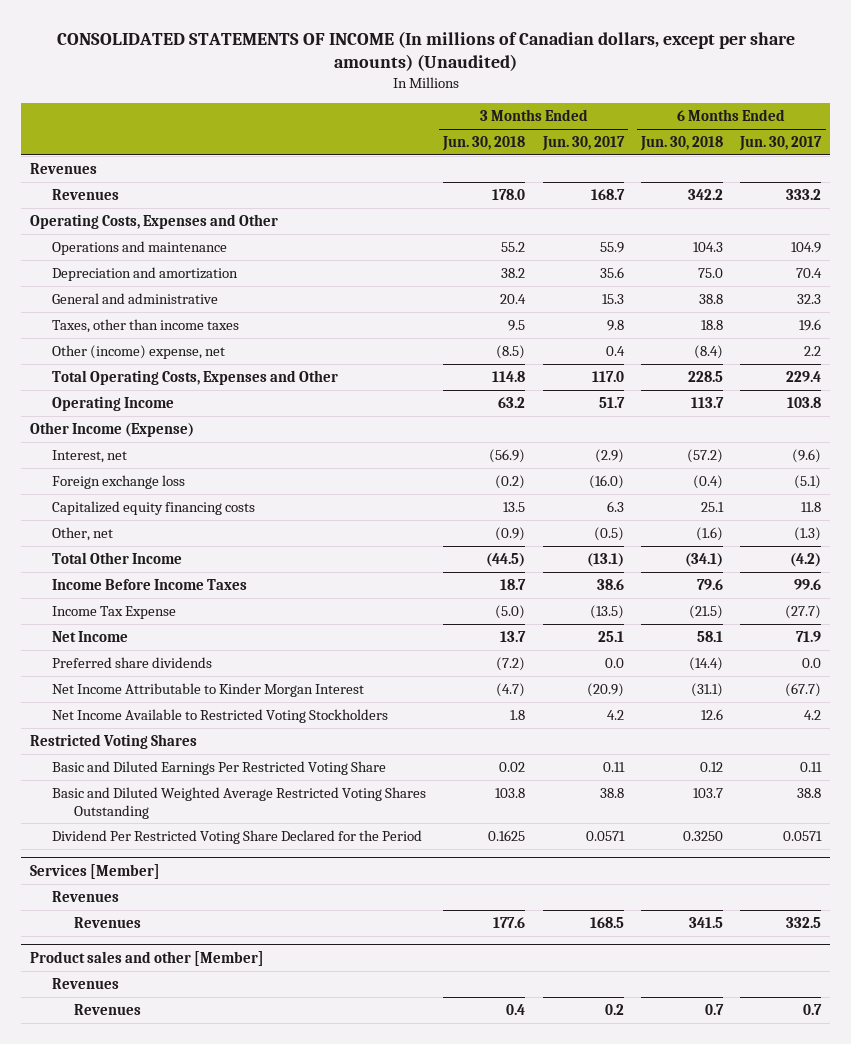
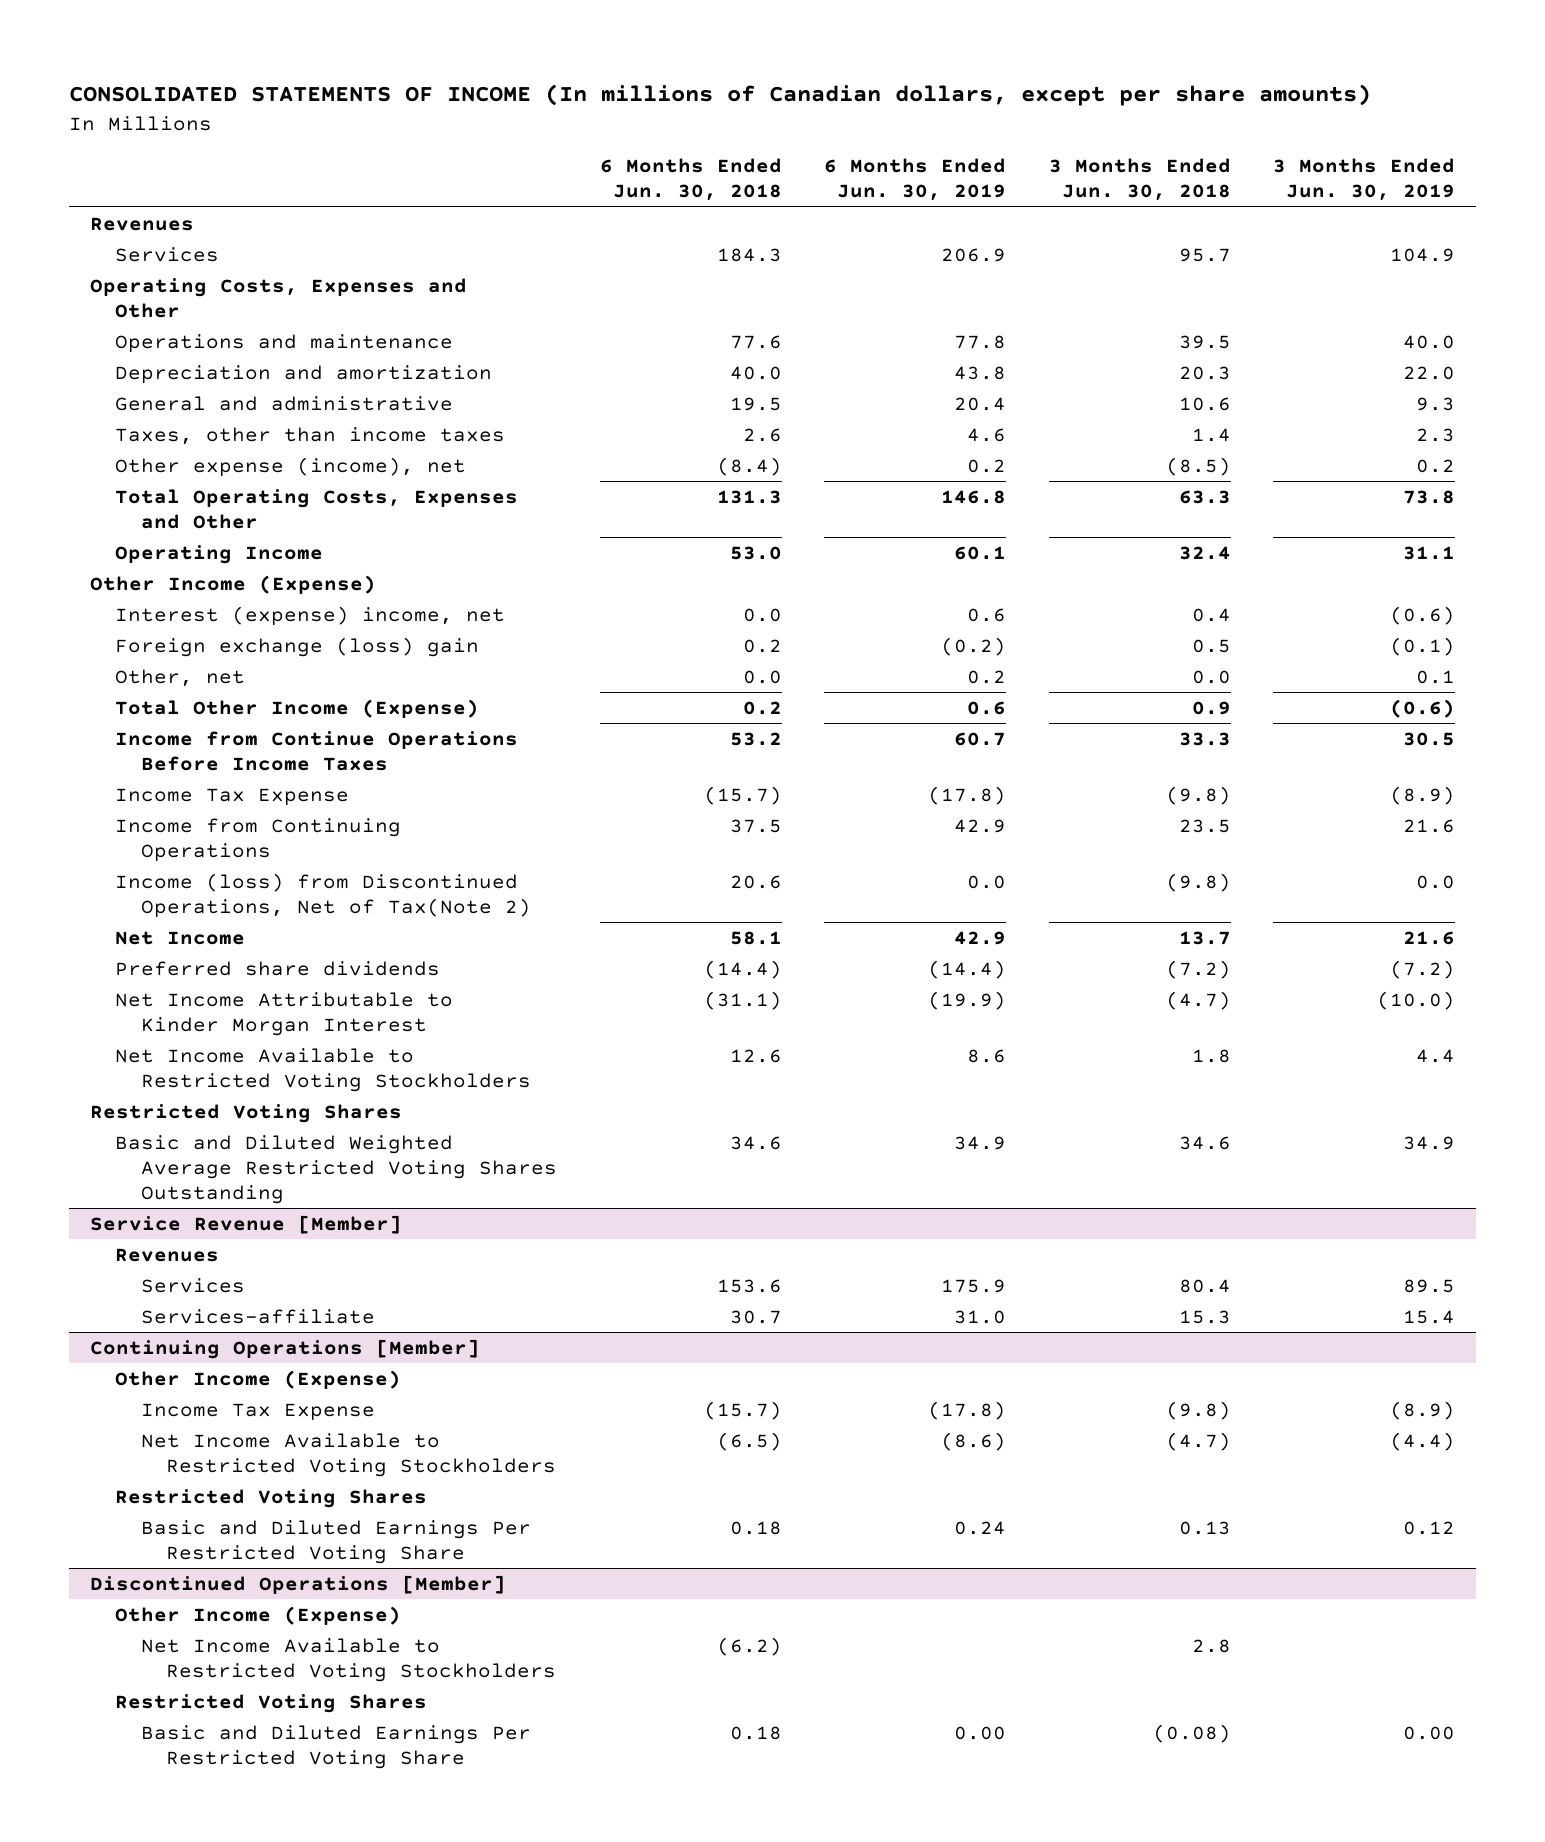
[56,30,795,72] CONSOLIDATED STATEMENTS OF INCOME (In millions of Canadian dollars, except per share amounts) (Unaudited) -> [68,84,1371,107] CONSOLIDATED STATEMENTS OF INCOME (In millions of Canadian dollars, except per share amounts)
[541,136,625,152] Jun. 30, 2017 -> none
[739,136,823,152] Jun. 30, 2017 -> none
none -> [824,158,1007,202] 6 Months Ended Jun. 30, 2019
none -> [1273,158,1456,202] 3 Months Ended Jun. 30, 2019
[52,188,120,200] Revenues -> none
none -> [115,246,220,262] Services
[501,241,526,252] 55.2 -> [1178,334,1231,349] 39.5
[693,241,724,252] 104.3 -> [729,334,782,349] 77.6
[501,267,526,278] 38.2 -> [1178,365,1231,380] 20.3
[698,267,724,278] 75.0 -> [729,365,782,380] 40.0
[500,293,527,304] 20.4 -> [1178,396,1231,411] 10.6
[699,293,724,304] 38.8 -> [729,396,782,411] 19.5
[508,319,526,331] 9.5 -> [1191,427,1231,442] 1.4
[701,319,724,330] 18.8 -> [742,427,782,442] 2.6
[52,344,226,359] Other (income) expense, net -> [115,456,467,477] Other expense (income), net
[492,370,526,382] 114.8 -> [1178,489,1231,504] 63.3
[688,370,724,382] 228.5 -> [716,489,782,504] 131.3
[498,396,526,408] 63.2 -> [1178,545,1231,560] 32.4
[691,396,725,408] 113.7 -> [729,545,782,560] 53.0
[52,500,256,515] Capitalized equity financing costs -> none
[52,449,128,463] Interest, net -> [115,605,506,626] Interest (expense) income, net
[489,448,526,463] (56.9) -> [1191,607,1231,622] 0.4
[687,448,724,463] (57.2) -> [742,607,782,622] 0.0
[52,474,186,489] Foreign exchange loss -> [115,636,480,657] Foreign exchange (loss) gain
[495,474,526,489] (0.2) -> [1191,638,1231,653] 0.5
[693,474,724,489] (0.4) -> [742,638,782,653] 0.2
[495,526,526,541] (0.9) -> [1191,669,1231,684] 0.0
[696,526,724,541] (1.6) -> [742,669,782,684] 0.0
[52,551,183,564] Total Other Income -> [115,698,480,718] Total Other Income (Expense)
[486,552,526,567] (44.5) -> [1191,700,1231,715] 0.9
[685,552,724,567] (34.1) -> [742,700,782,715] 0.2
[52,578,248,590] Income Before Income Taxes -> [115,730,519,771] Income from Continue Operations Before Income Taxes
[500,578,527,590] 18.7 -> [1178,731,1231,746] 33.3
[697,578,724,590] 79.6 -> [729,731,782,746] 53.2
[495,604,526,619] (5.0) -> [1165,785,1231,805] (9.8)
[689,604,724,619] (21.5) -> [703,785,782,805] (15.7)
none -> [115,817,402,862] Income from Continuing Operations
none -> [115,872,531,918] Income (loss) from Discontinued Operations, Net of Tax(Note 2)
[52,760,387,775] Basic and Diluted Earnings Per Restricted Voting Share -> none
[52,829,423,844] Dividend Per Restricted Voting Share Declared for the Period -> none
[29,863,160,879] Services [Member] -> none
[52,890,120,902] Revenues -> none
[74,916,142,928] Revenues -> none
[29,950,264,966] Product sales and other [Member] -> none
[495,787,526,798] 103.8 -> [1178,1135,1231,1150] 34.6
[693,787,724,798] 103.7 -> [729,1135,782,1150] 34.6
none -> [90,1214,403,1234] Service Revenue [Member]
[74,1003,142,1015] Revenues -> none
none -> [140,1277,245,1293] Services
none -> [140,1308,375,1324] Services-affiliate
none -> [90,1338,481,1359] Continuing Operations [Member]
none -> [115,1369,402,1389] Other Income (Expense)
none -> [140,1402,375,1421] Income Tax Expense
none -> [140,1432,557,1477] Net Income Available to Restricted Voting Stockholders
none -> [115,1488,428,1508] Restricted Voting Shares
none -> [140,1519,531,1564] Basic and Diluted Earnings Per Restricted Voting Share
none -> [90,1574,507,1594] Discontinued Operations [Member]
none -> [115,1605,402,1625] Other Income (Expense)
none -> [140,1637,557,1682] Net Income Available to Restricted Voting Stockholders
none -> [115,1693,428,1713] Restricted Voting Shares
none -> [140,1724,531,1769] Basic and Diluted Earnings Per Restricted Voting Share

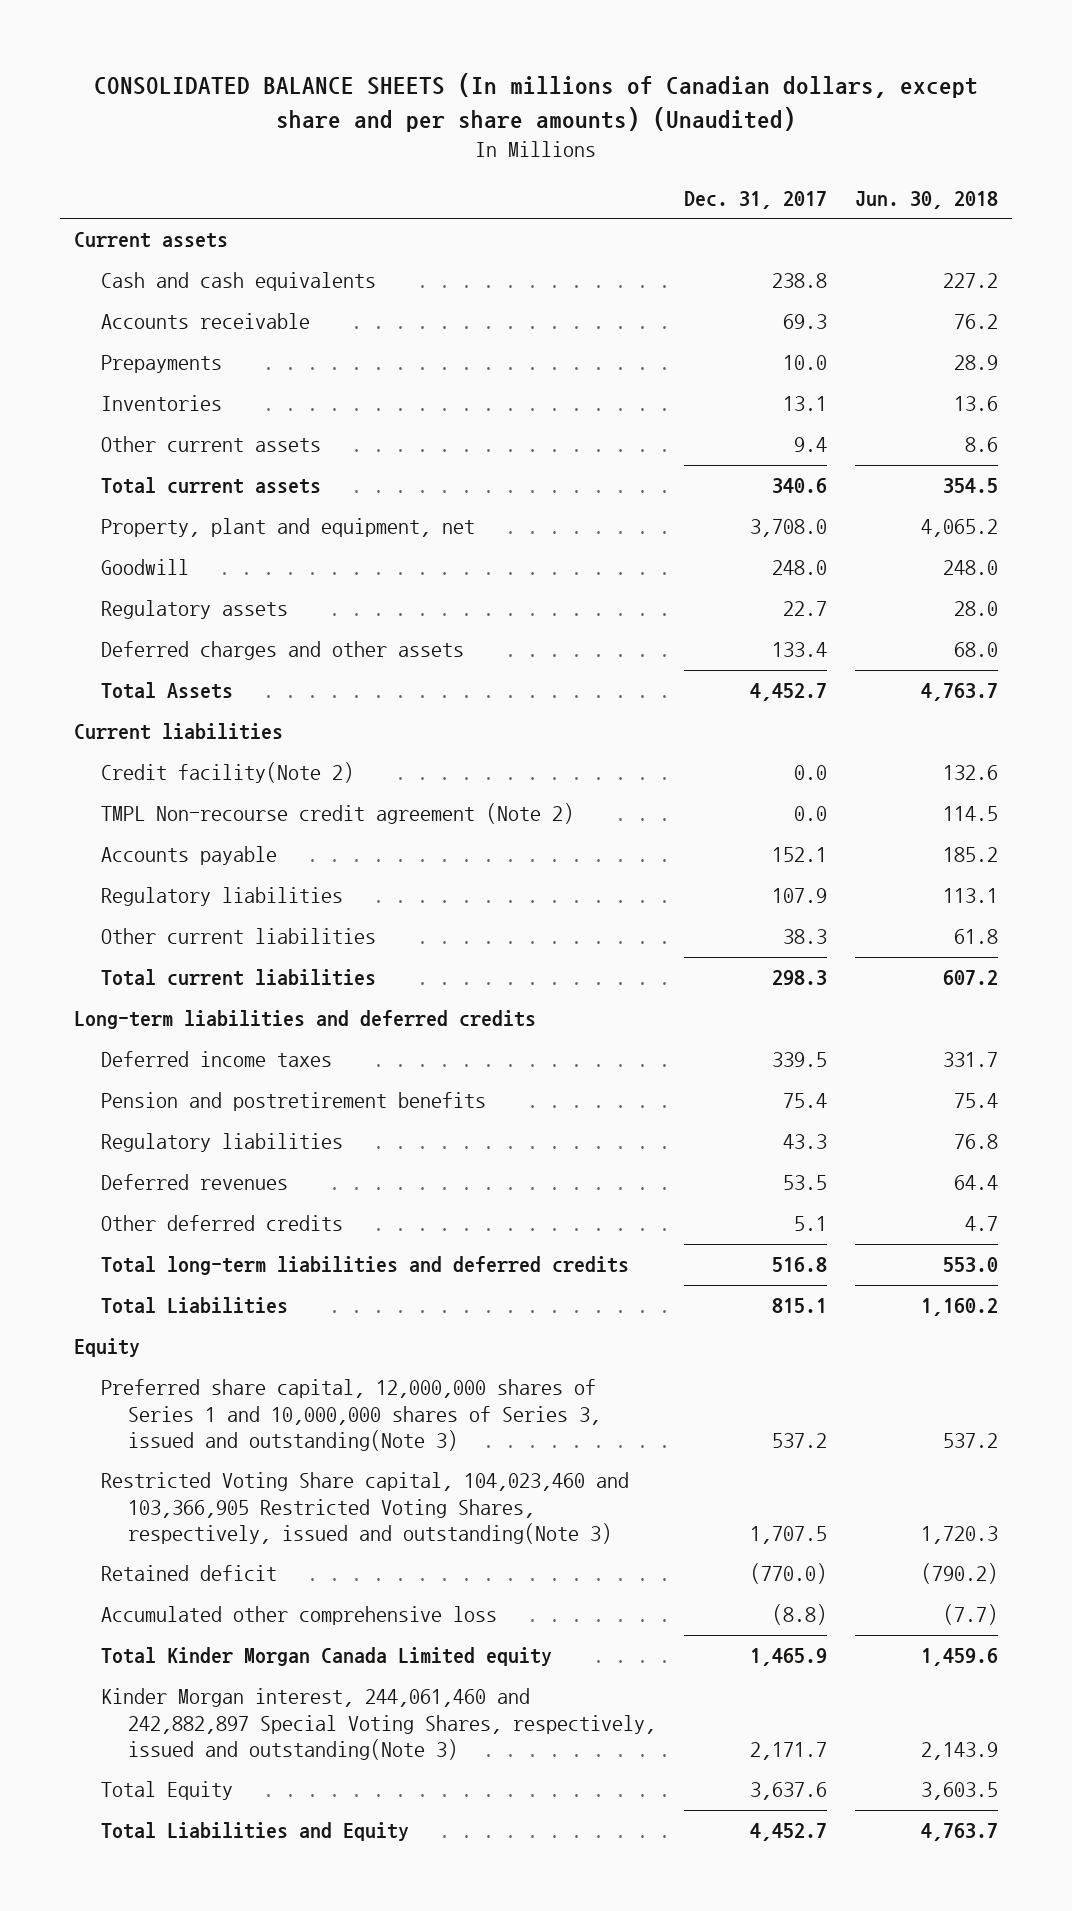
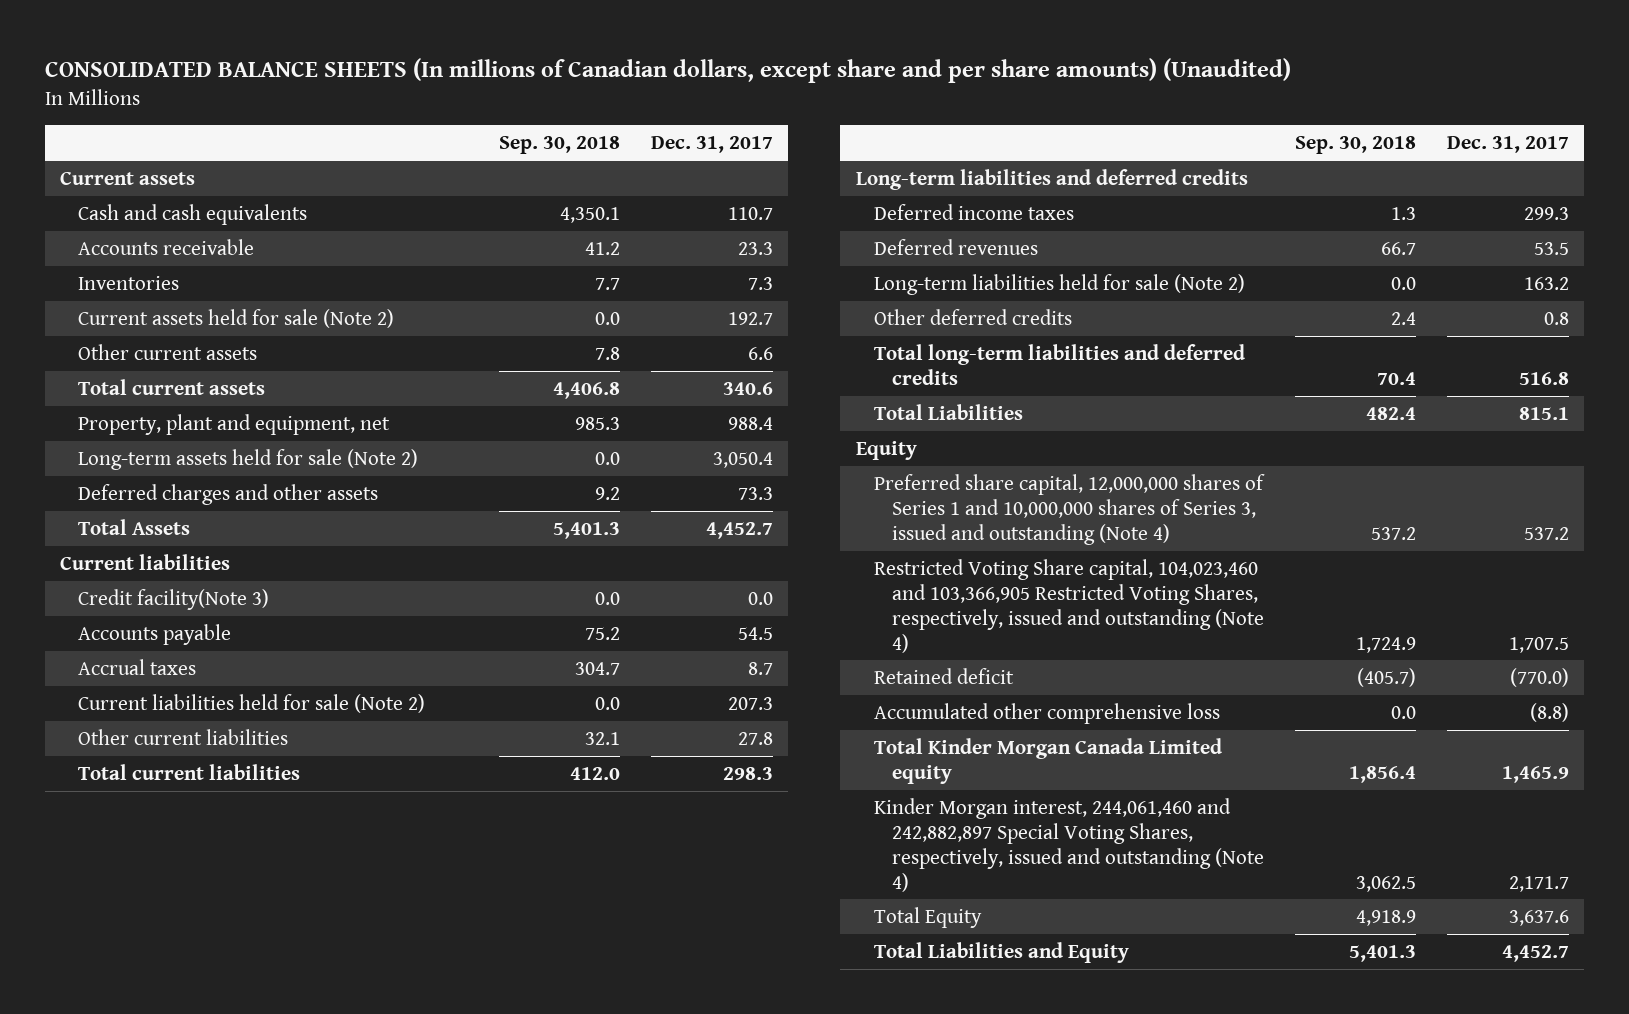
[855,190,999,209] Jun. 30, 2018 -> none
none -> [498,136,620,155] Sep. 30, 2018
[100,355,222,374] Prepayments -> none
[772,273,828,289] 238.8 -> [727,206,773,220] 110.7
[783,314,828,330] 69.3 -> [737,241,773,255] 23.3
[783,396,828,412] 13.1 -> [747,276,773,290] 7.3
none -> [77,308,394,328] Current assets held for sale (Note 2)
[794,437,828,453] 9.4 -> [747,346,773,360] 6.6
[100,559,189,576] Goodwill -> none
[100,600,288,620] Regulatory assets -> none
[750,519,828,538] 3,708.0 -> [727,416,773,430] 988.4
none -> [77,448,418,470] Long-term assets held for sale (Note 2)
[772,642,828,658] 133.4 -> [737,486,773,500] 73.3
[100,803,574,825] TMPL Non-recourse credit agreement (Note 2) -> none
[100,887,343,907] Regulatory liabilities -> none
[100,762,354,784] Credit facility(Note 2) -> [77,588,269,610] Credit facility(Note 3)
[772,847,828,863] 152.1 -> [737,626,773,640] 54.5
none -> [77,658,196,675] Accrual taxes
none -> [77,693,425,713] Current liabilities held for sale (Note 2)
[783,929,828,945] 38.3 -> [737,731,773,745] 27.8
[100,1092,486,1112] Pension and postretirement benefits -> none
[100,1133,343,1153] Regulatory liabilities -> none
[772,1052,828,1068] 339.5 -> [1523,206,1569,220] 299.3
none -> [873,273,1245,295] Long-term liabilities held for sale (Note 2)
[794,1216,828,1232] 5.1 -> [1543,311,1569,325] 0.8
[100,1379,602,1451] Preferred share capital, 12,000,000 shares of Series 1 and 10,000,000 shares of Series 3, issued and outstanding(Note 3) -> [873,473,1265,545] Preferred share capital, 12,000,000 shares of Series 1 and 10,000,000 shares of Series 3, issued and outstanding (Note 4)
[100,1472,629,1544] Restricted Voting Share capital, 104,023,460 and 103,366,905 Restricted Voting Shares, respectively, issued and outstanding(Note 3) -> [873,558,1264,653] Restricted Voting Share capital, 104,023,460 and 103,366,905 Restricted Voting Shares, respectively, issued and outstanding (Note 4)
[100,1688,657,1760] Kinder Morgan interest, 244,061,460 and 242,882,897 Special Voting Shares, respectively, issued and outstanding(Note 3) -> [873,797,1264,892] Kinder Morgan interest, 244,061,460 and 242,882,897 Special Voting Shares, respectively, issued and outstanding (Note 4)

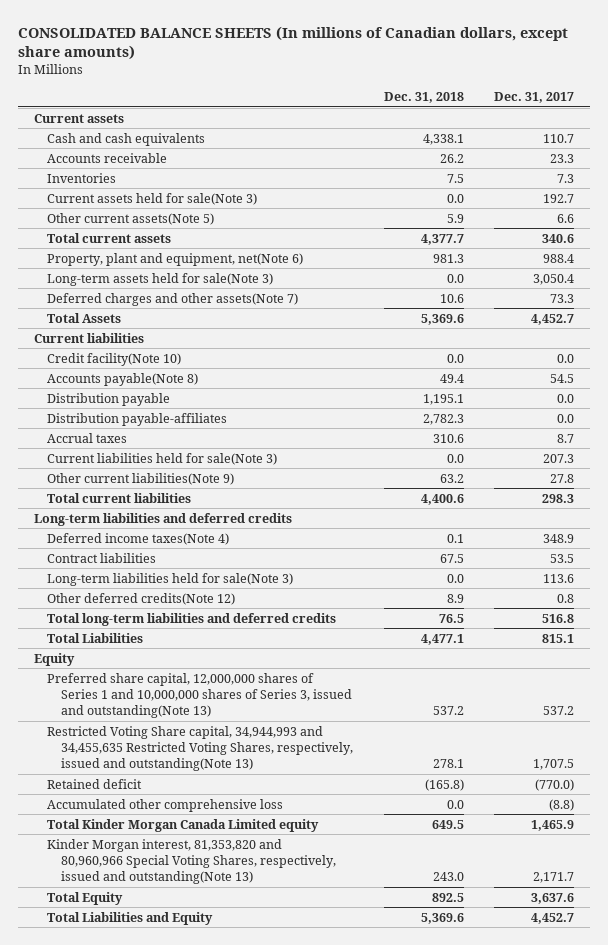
[44,57,1291,83] CONSOLIDATED BALANCE SHEETS (In millions of Canadian dollars, except share and per share amounts) (Unaudited) -> [18,25,569,61] CONSOLIDATED BALANCE SHEETS (In millions of Canadian dollars, except share amounts)
[498,136,620,155] Sep. 30, 2018 -> none
none -> [383,92,464,104] Dec. 31, 2018
[77,308,394,328] Current assets held for sale (Note 2) -> [47,192,258,205] Current assets held for sale(Note 3)
[77,343,257,360] Other current assets -> [47,212,215,225] Other current assets(Note 5)
[77,413,390,435] Property, plant and equipment, net -> [47,252,304,266] Property, plant and equipment, net(Note 6)
[77,448,418,470] Long-term assets held for sale (Note 2) -> [47,272,274,286] Long-term assets held for sale(Note 3)
[77,483,378,505] Deferred charges and other assets -> [47,292,299,306] Deferred charges and other assets(Note 7)
[77,588,269,610] Credit facility(Note 3) -> [47,352,182,366] Credit facility(Note 10)
[77,623,231,645] Accounts payable -> [47,372,199,386] Accounts payable(Note 8)
none -> [47,392,171,406] Distribution payable
none -> [47,412,228,426] Distribution payable-affiliates
[77,693,425,713] Current liabilities held for sale (Note 2) -> [47,452,278,465] Current liabilities held for sale(Note 3)
[77,728,288,745] Other current liabilities -> [47,472,235,485] Other current liabilities(Note 9)
[873,203,1074,220] Deferred income taxes -> [47,532,230,545] Deferred income taxes(Note 4)
[1523,206,1569,220] 299.3 -> [543,533,575,543] 348.9
[873,238,1038,255] Deferred revenues -> [47,552,157,563] Contract liabilities
[873,273,1245,295] Long-term liabilities held for sale (Note 2) -> [47,572,294,586] Long-term liabilities held for sale(Note 3)
[1523,276,1569,290] 163.2 -> [543,573,575,583] 113.6
[873,308,1072,325] Other deferred credits -> [47,592,236,605] Other deferred credits(Note 12)
[873,473,1265,545] Preferred share capital, 12,000,000 shares of Series 1 and 10,000,000 shares of Series 3, issued and outstanding (Note 4) -> [47,672,352,719] Preferred share capital, 12,000,000 shares of Series 1 and 10,000,000 shares of Series 3, issued and outstanding(Note 13)
[873,558,1264,653] Restricted Voting Share capital, 104,023,460 and 103,366,905 Restricted Voting Shares, respectively, issued and outstanding (Note 4) -> [47,725,353,772] Restricted Voting Share capital, 34,944,993 and 34,455,635 Restricted Voting Shares, respectively, issued and outstanding(Note 13)
[873,797,1264,892] Kinder Morgan interest, 244,061,460 and 242,882,897 Special Voting Shares, respectively, issued and outstanding (Note 4) -> [47,838,336,885] Kinder Morgan interest, 81,353,820 and 80,960,966 Special Voting Shares, respectively, issued and outstanding(Note 13)

